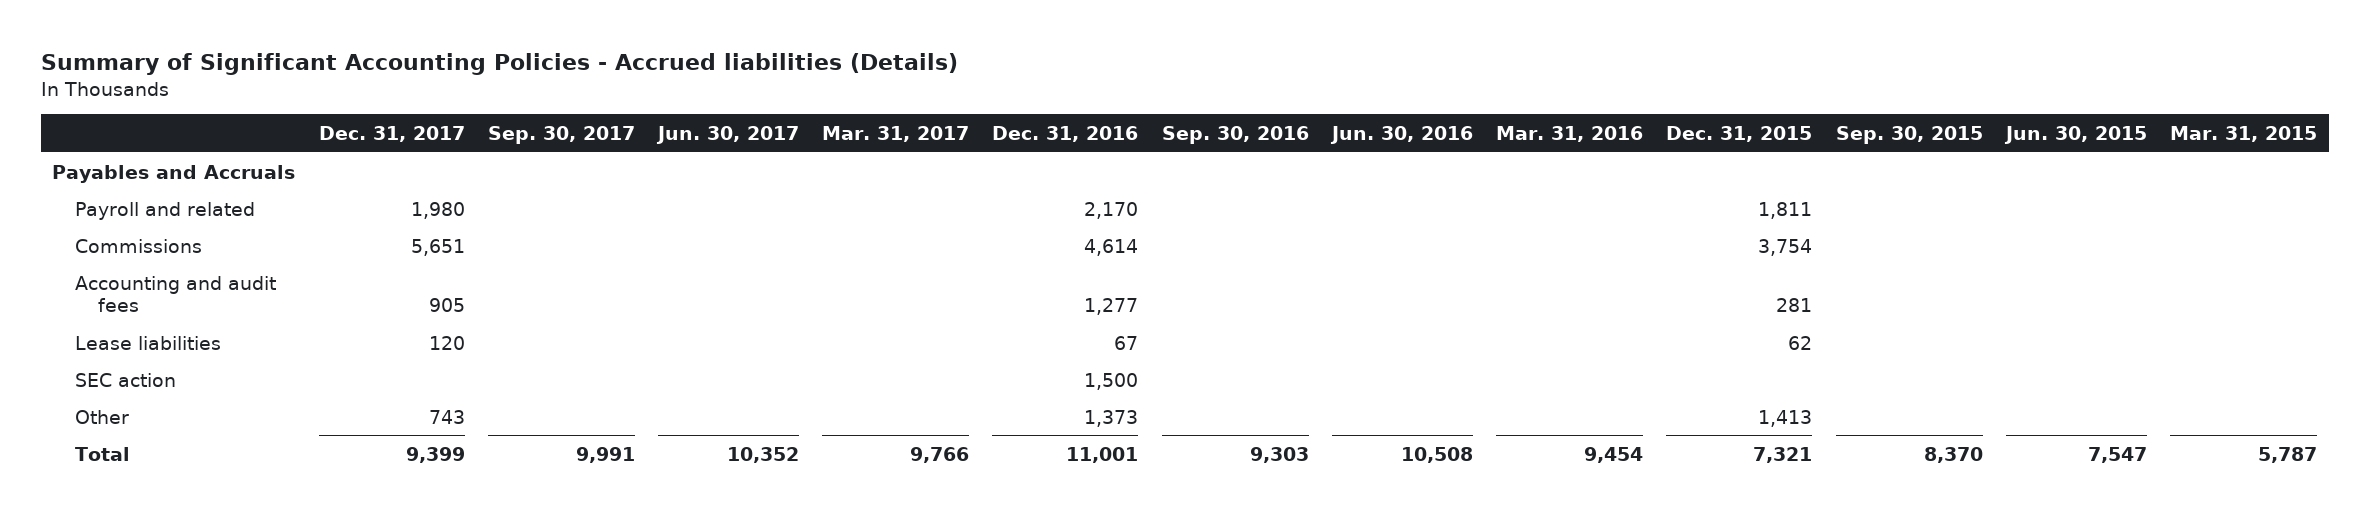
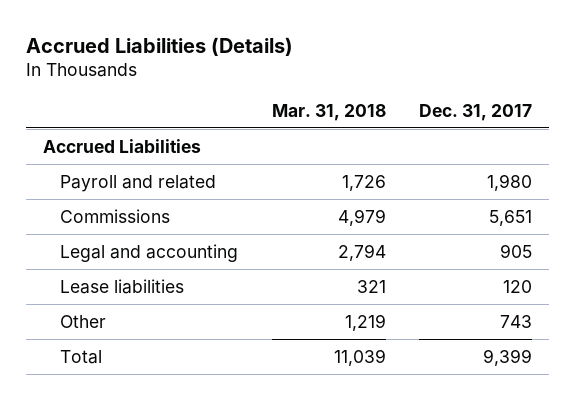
[40,53,958,76] Summary of Significant Accounting Policies - Accrued liabilities (Details) -> [25,36,293,56] Accrued Liabilities (Details)
[487,125,635,144] Sep. 30, 2017 -> none
[655,125,799,144] Jun. 30, 2017 -> none
[822,125,970,142] Mar. 31, 2017 -> none
[992,125,1139,142] Dec. 31, 2016 -> none
[1161,125,1309,144] Sep. 30, 2016 -> none
[1329,125,1473,144] Jun. 30, 2016 -> none
[1496,125,1644,142] Mar. 31, 2016 -> none
[1666,125,1813,142] Dec. 31, 2015 -> none
[1835,125,1983,144] Sep. 30, 2015 -> none
[2003,125,2147,144] Jun. 30, 2015 -> none
[2170,125,2318,142] Mar. 31, 2015 -> none
none -> [271,103,386,121] Mar. 31, 2018
[52,164,296,183] Payables and Accruals -> [42,138,201,153] Accrued Liabilities
[75,275,277,312] Accounting and audit fees -> [59,243,238,262] Legal and accounting
[75,372,177,387] SEC action -> none

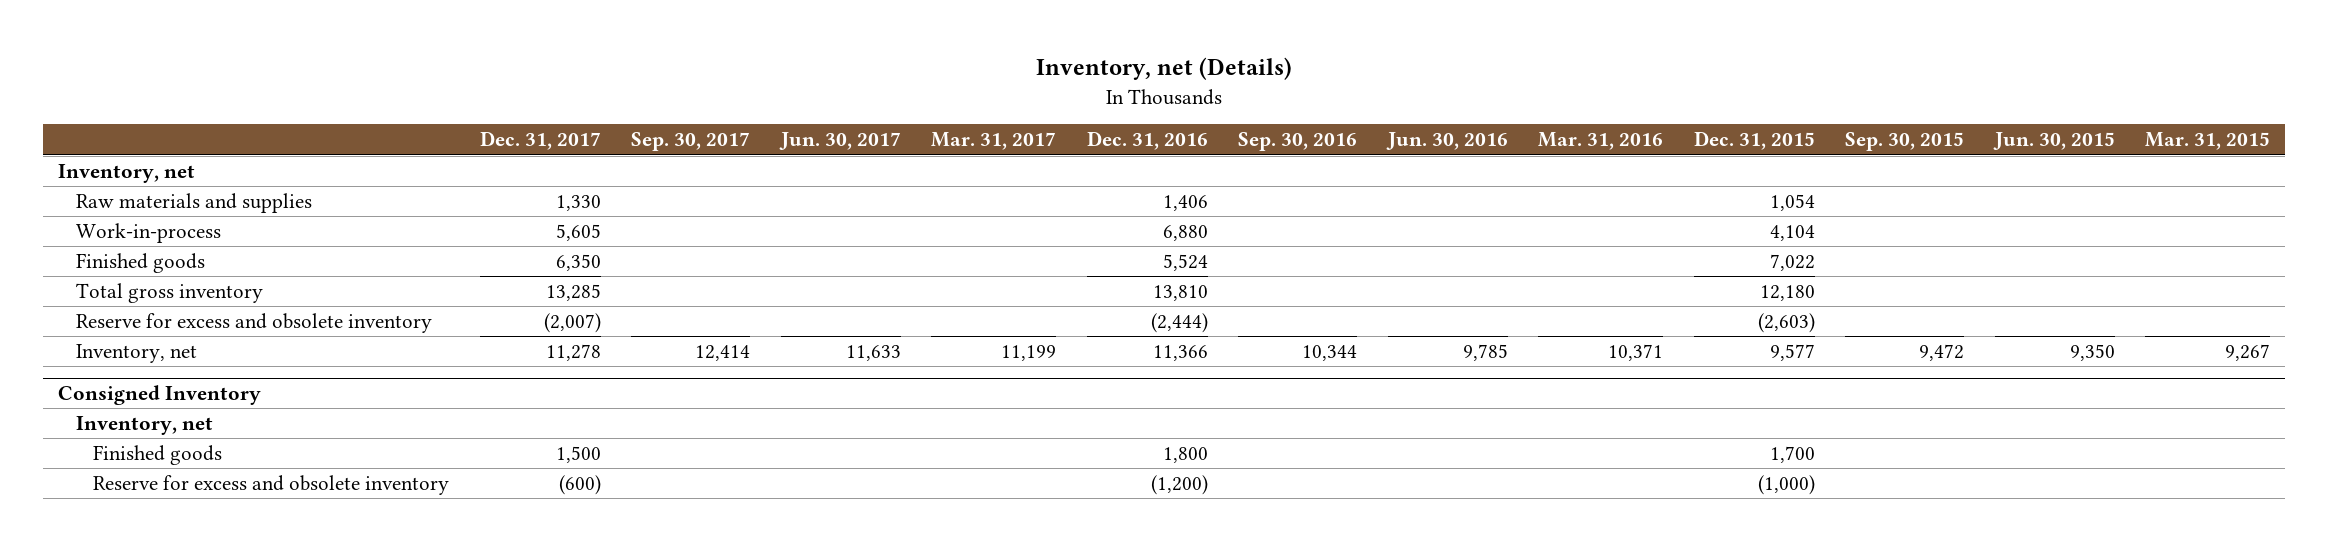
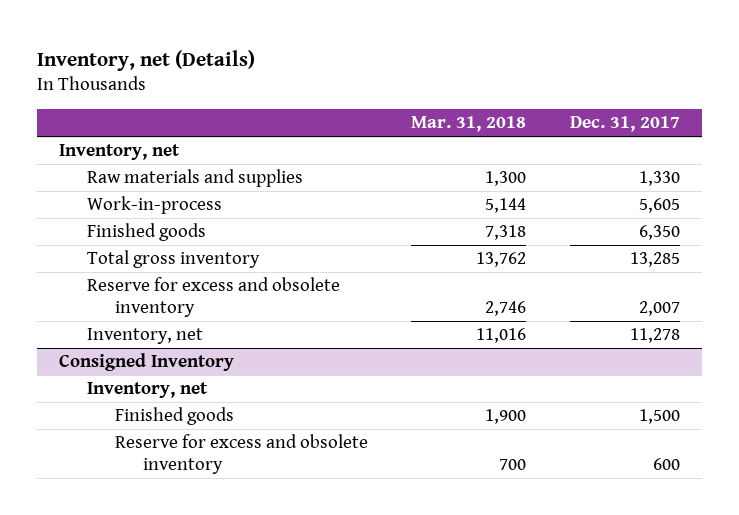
[631,132,751,152] Sep. 30, 2017 -> none
[778,132,901,151] Jun. 30, 2017 -> none
[931,132,1057,151] Mar. 31, 2017 -> none
[1086,131,1208,151] Dec. 31, 2016 -> none
[1238,132,1358,152] Sep. 30, 2016 -> none
[1385,132,1508,151] Jun. 30, 2016 -> none
[1538,132,1664,151] Mar. 31, 2016 -> none
[1693,131,1815,151] Dec. 31, 2015 -> none
[1845,132,1965,152] Sep. 30, 2015 -> none
[1992,132,2115,151] Jun. 30, 2015 -> none
[2145,132,2271,151] Mar. 31, 2015 -> none
none -> [411,116,527,133] Mar. 31, 2018
[543,312,601,333] (2,007) -> [638,301,680,317] 2,007
[558,474,601,495] (600) -> [652,458,680,471] 600

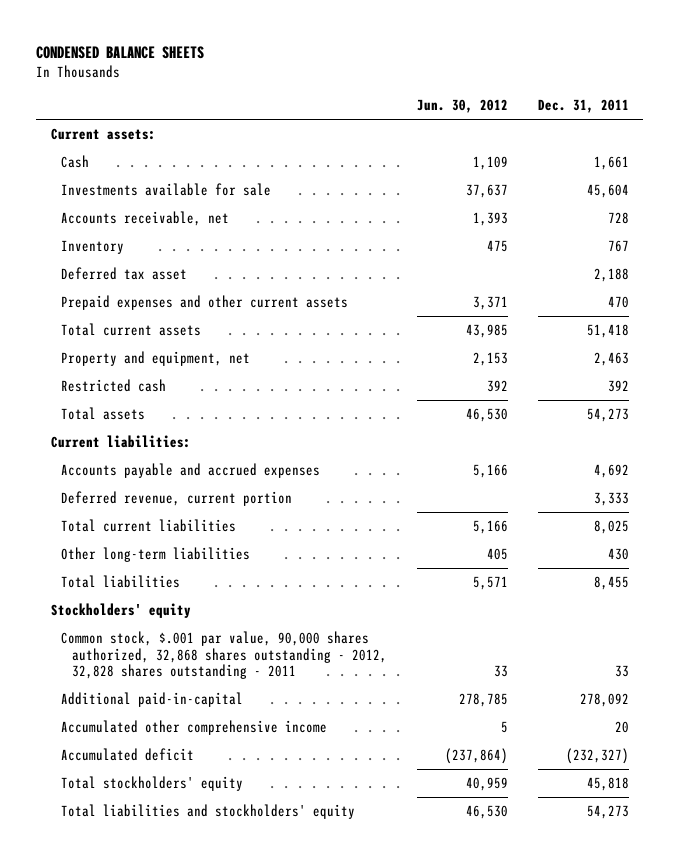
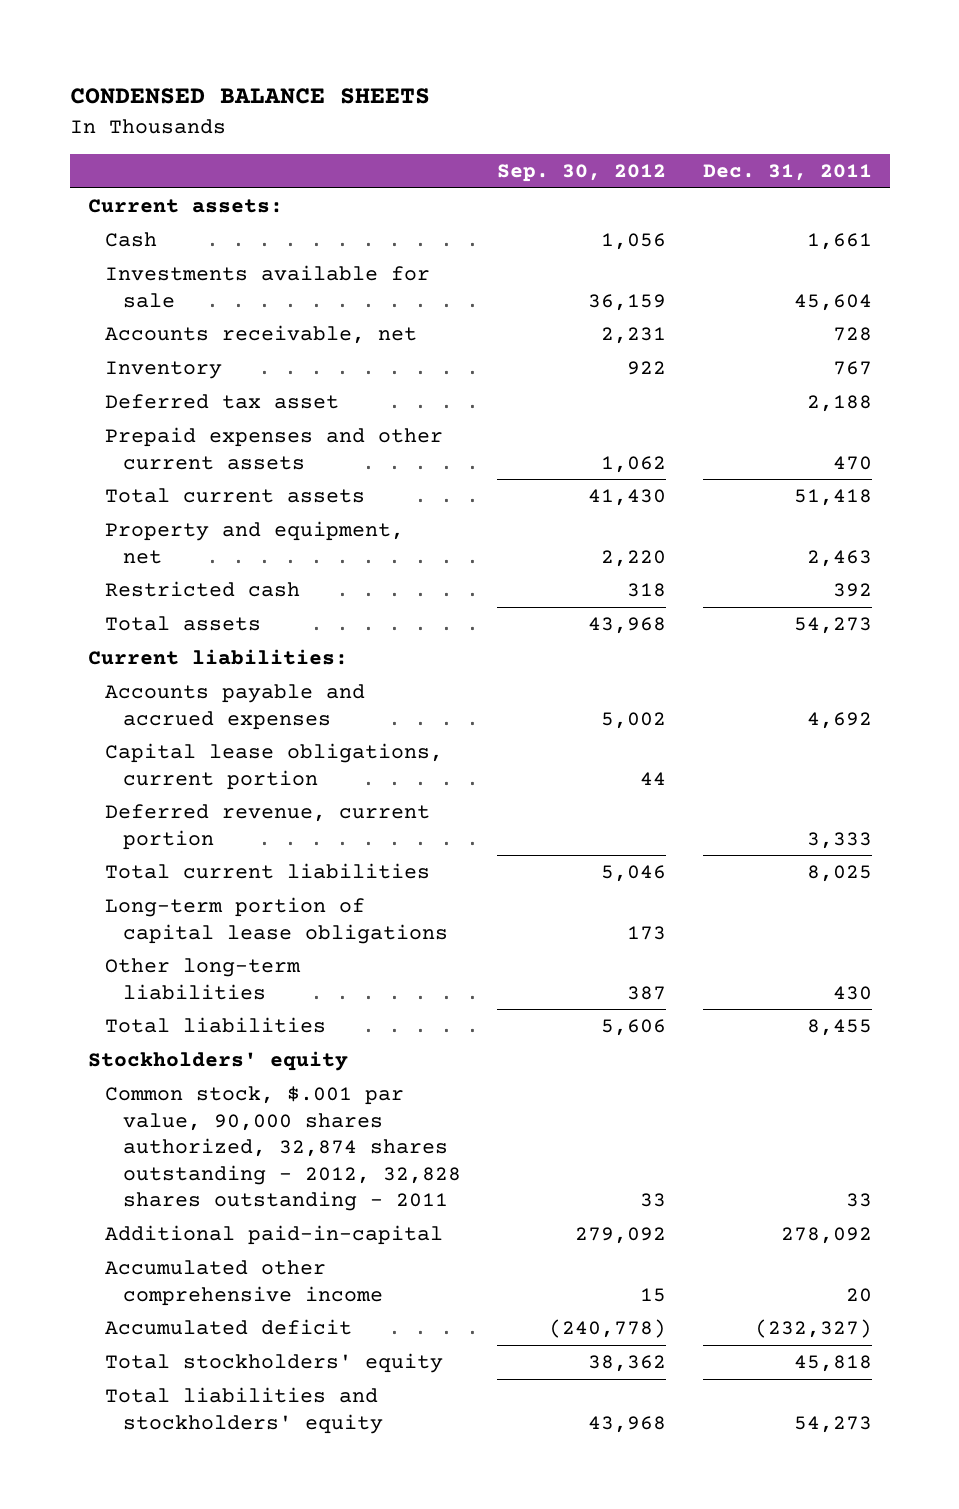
[416,99,508,114] Jun. 30, 2012 -> none
none -> [497,164,667,183] Sep. 30, 2012
none -> [105,743,444,790] Capital lease obligations, current portion
none -> [105,897,448,944] Long-term portion of capital lease obligations
[61,630,388,680] Common stock, $.001 par value, 90,000 shares authorized, 32,868 shares outstanding - 2012, 32,828 shares outstanding - 2011 -> [105,1086,461,1212] Common stock, $.001 par value, 90,000 shares authorized, 32,874 shares outstanding - 2012, 32,828 shares outstanding - 2011

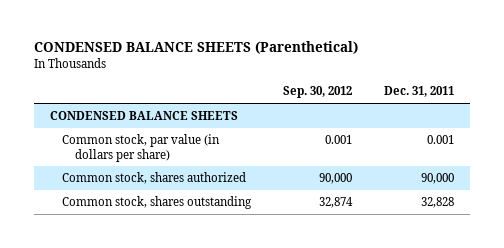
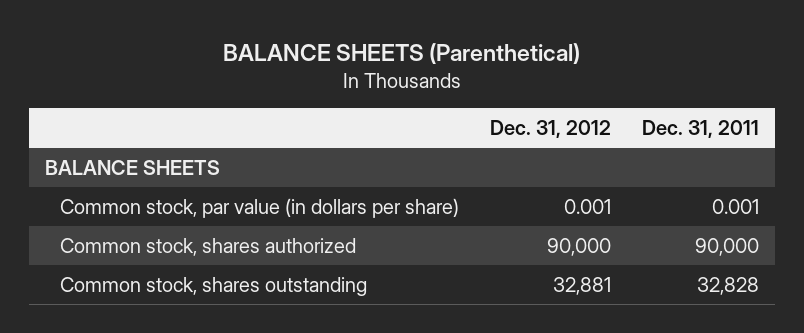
[34,41,359,55] CONDENSED BALANCE SHEETS (Parenthetical) -> [223,42,581,64] BALANCE SHEETS (Parenthetical)
[283,86,353,99] Sep. 30, 2012 -> none
none -> [490,120,612,139] Dec. 31, 2012
[49,110,238,120] CONDENSED BALANCE SHEETS -> [44,159,220,175] BALANCE SHEETS

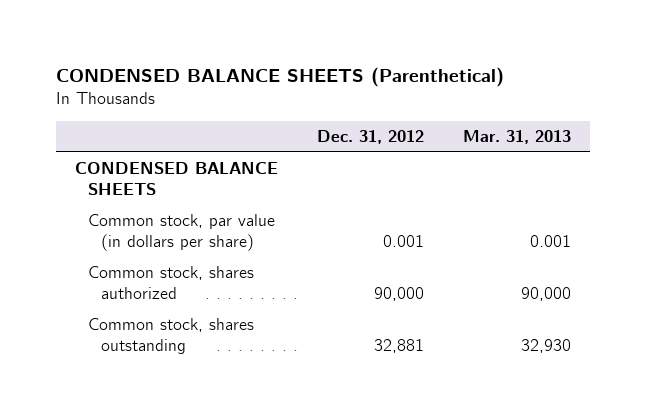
[223,42,581,64] BALANCE SHEETS (Parenthetical) -> [56,66,505,87] CONDENSED BALANCE SHEETS (Parenthetical)
[642,120,760,139] Dec. 31, 2011 -> none
none -> [462,129,571,144] Mar. 31, 2013
[44,159,220,175] BALANCE SHEETS -> [75,162,279,195] CONDENSED BALANCE SHEETS

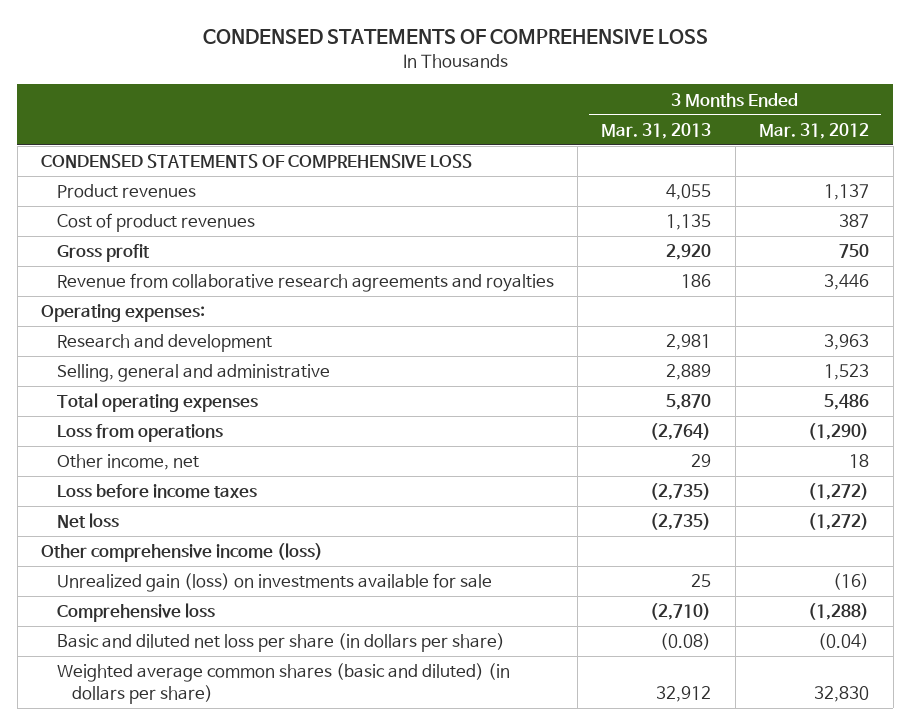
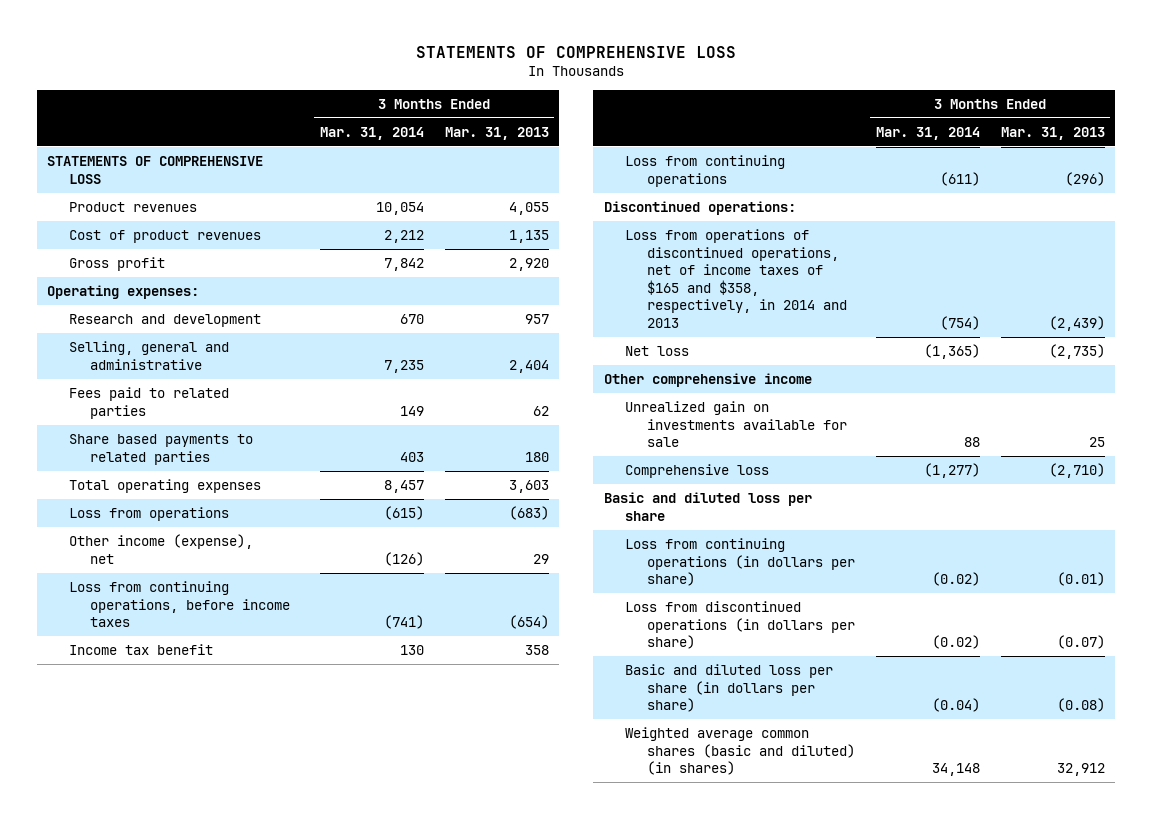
[203,28,709,44] CONDENSED STATEMENTS OF COMPREHENSIVE LOSS -> [416,45,737,58] STATEMENTS OF COMPREHENSIVE LOSS
[759,122,870,139] Mar. 31, 2012 -> none
none -> [319,126,424,140] Mar. 31, 2014
[41,154,473,169] CONDENSED STATEMENTS OF COMPREHENSIVE LOSS -> [47,155,264,184] STATEMENTS OF COMPREHENSIVE LOSS
[56,273,554,293] Revenue from collaborative research agreements and royalties -> none
[666,334,712,351] 2,981 -> [524,313,549,324] 957
[666,364,712,381] 2,889 -> [508,359,549,373] 2,404
none -> [68,386,229,419] Fees paid to related parties
none -> [68,433,253,465] Share based payments to related parties
[666,394,712,411] 5,870 -> [508,479,549,493] 3,603
[650,423,712,441] (2,764) -> [508,505,549,520] (683)
[56,454,199,471] Other income, net -> [68,533,253,564] Other income (expense), net
[56,484,257,499] Loss before income taxes -> [68,580,291,628] Loss from continuing operations, before income taxes
[650,483,712,501] (2,735) -> [508,615,549,630] (654)
none -> [68,643,213,655] Income tax benefit
none -> [625,154,786,187] Loss from continuing operations
none -> [603,200,796,215] Discontinued operations:
none -> [625,228,847,329] Loss from operations of discontinued operations, net of income taxes of $165 and $358, respectively, in 2014 and 2013
[41,543,324,563] Other comprehensive income (loss) -> [603,372,812,387] Other comprehensive income
[56,573,492,593] Unrealized gain (loss) on investments available for sale -> [625,400,847,448] Unrealized gain on investments available for sale
none -> [603,491,812,521] Basic and diluted loss per share
none -> [625,537,855,587] Loss from continuing operations (in dollars per share)
none -> [625,600,855,650] Loss from discontinued operations (in dollars per share)
[56,633,505,653] Basic and diluted net loss per share (in dollars per share) -> [625,663,834,713] Basic and diluted loss per share (in dollars per share)
[56,663,510,704] Weighted average common shares (basic and diluted) (in dollars per share) -> [625,726,855,776] Weighted average common shares (basic and diluted) (in shares)

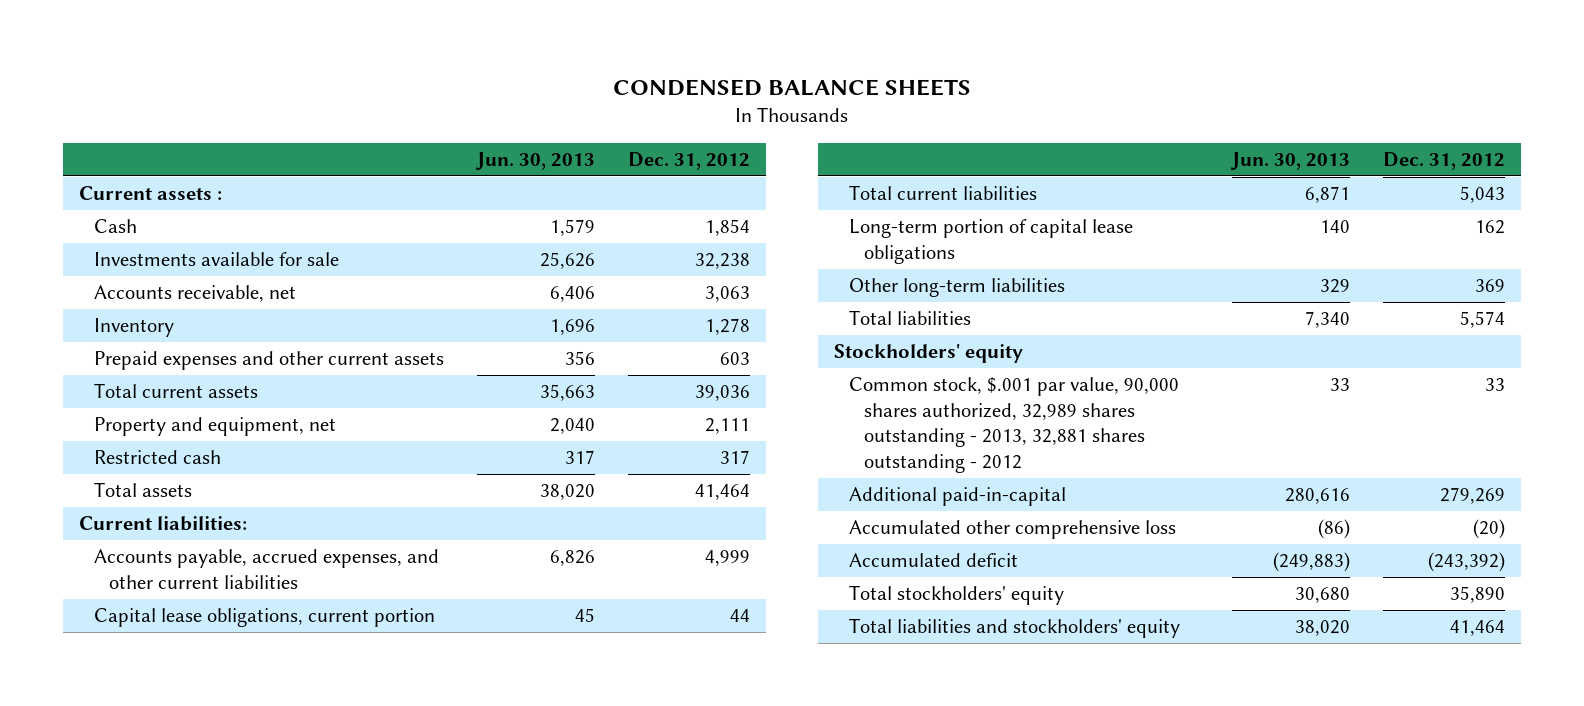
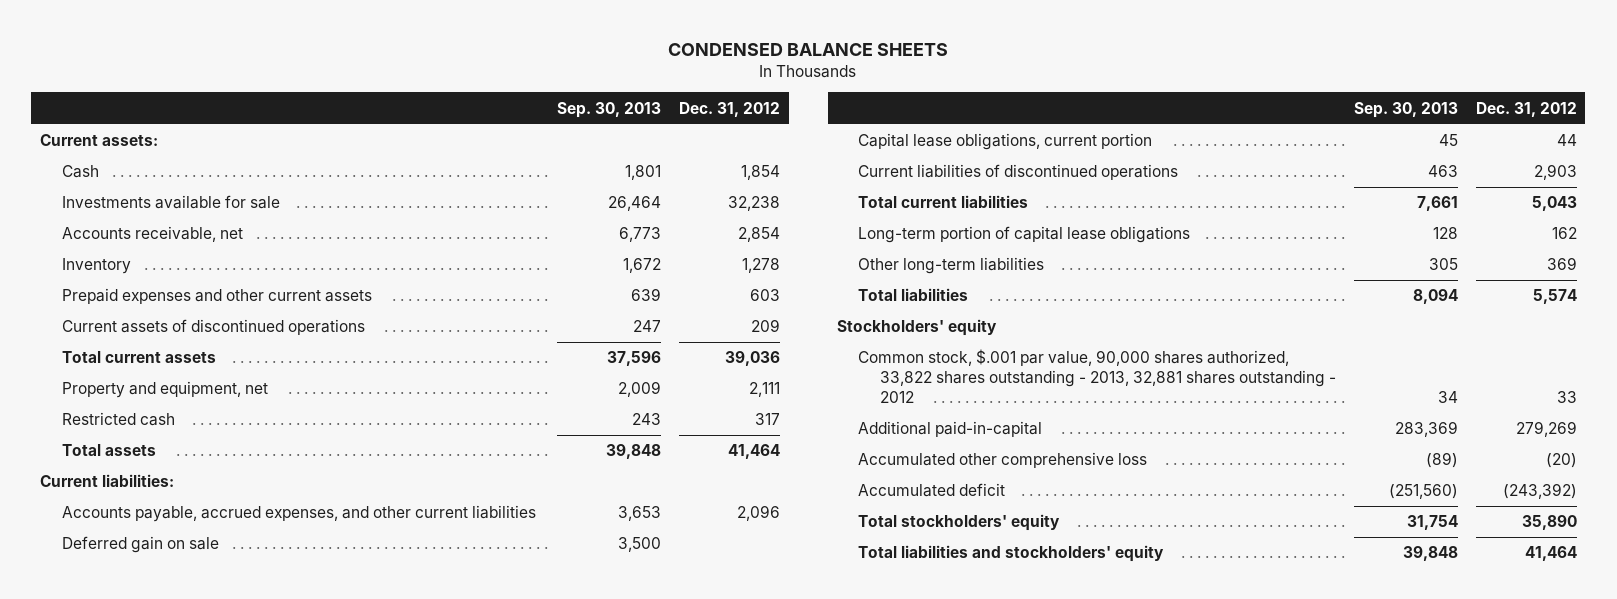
[474,152,595,171] Jun. 30, 2013 -> none
none -> [557,101,662,118] Sep. 30, 2013
[78,186,222,201] Current assets : -> [40,134,159,147] Current assets:
[704,286,750,303] 3,063 -> [737,227,780,243] 2,854
none -> [61,319,365,336] Current assets of discontinued operations
[704,550,750,567] 4,999 -> [736,505,780,522] 2,096
none -> [61,536,219,554] Deferred gain on sale
none -> [858,164,1179,181] Current liabilities of discontinued operations
[849,377,1180,474] Common stock, $.001 par value, 90,000 shares authorized, 32,989 shares outstanding - 2013, 32,881 shares outstanding - 2012 -> [858,349,1336,403] Common stock, $.001 par value, 90,000 shares authorized, 33,822 shares outstanding - 2013, 32,881 shares outstanding - 2012

